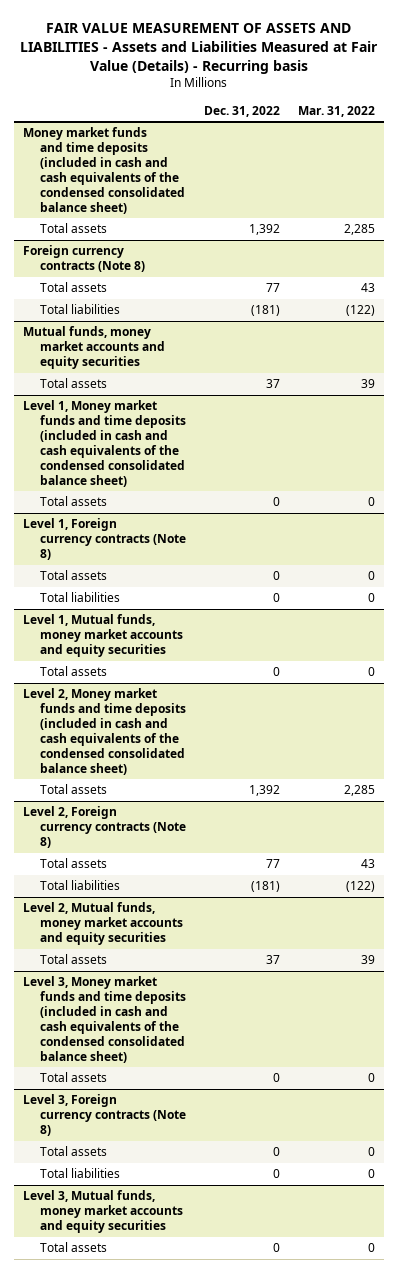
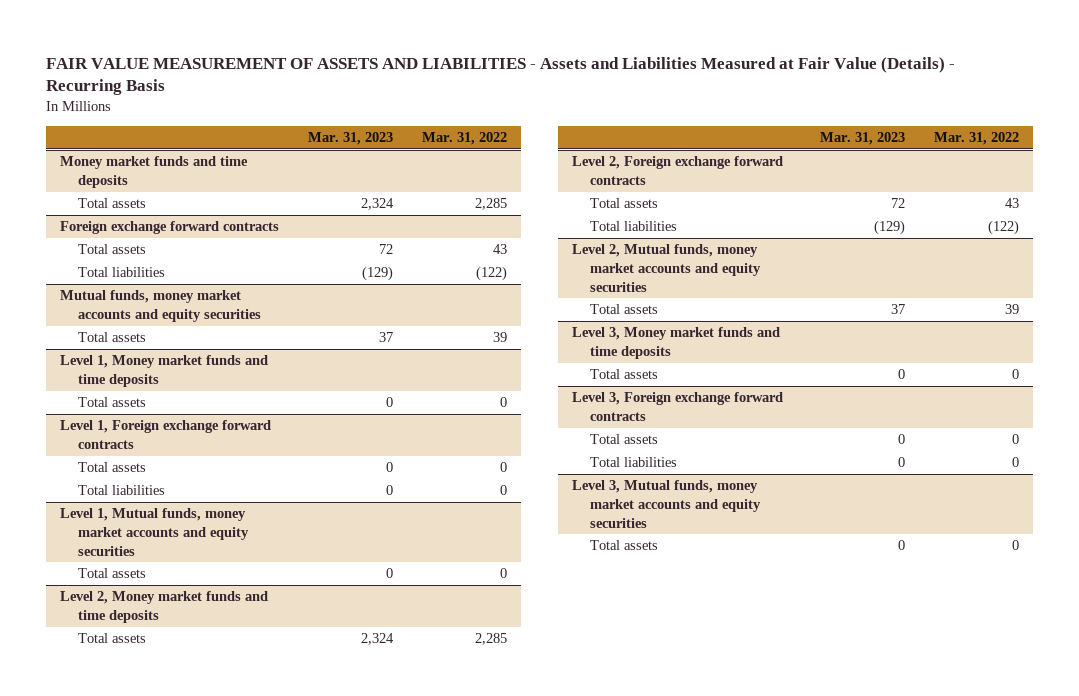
[19,22,378,74] FAIR VALUE MEASUREMENT OF ASSETS AND LIABILITIES - Assets and Liabilities Measured at Fair Value (Details) - Recurring basis -> [46,56,956,96] FAIR VALUE MEASUREMENT OF ASSETS AND LIABILITIES - Assets and Liabilities Measured at Fair Value (Details) - Recurring Basis
[203,105,280,117] Dec. 31, 2022 -> none
none -> [308,132,394,146] Mar. 31, 2023
[22,127,185,214] Money market funds and time deposits (included in cash and cash equivalents of the condensed consolidated balance sheet) -> [60,156,249,188] Money market funds and time deposits
[22,245,145,273] Foreign currency contracts (Note 8) -> [60,221,280,235] Foreign exchange forward contracts
[22,400,186,487] Level 1, Money market funds and time deposits (included in cash and cash equivalents of the condensed consolidated balance sheet) -> none
none -> [60,355,269,387] Level 1, Money market funds and time deposits
[22,518,186,561] Level 1, Foreign currency contracts (Note 8) -> none
none -> [60,420,272,449] Level 1, Foreign exchange forward contracts
[22,688,186,775] Level 2, Money market funds and time deposits (included in cash and cash equivalents of the condensed consolidated balance sheet) -> none
none -> [60,591,269,623] Level 2, Money market funds and time deposits
[22,806,186,849] Level 2, Foreign currency contracts (Note 8) -> none
none -> [572,156,784,185] Level 2, Foreign exchange forward contracts
[22,976,186,1063] Level 3, Money market funds and time deposits (included in cash and cash equivalents of the condensed consolidated balance sheet) -> none
none -> [572,327,781,359] Level 3, Money market funds and time deposits
[22,1094,186,1137] Level 3, Foreign currency contracts (Note 8) -> none
none -> [572,392,784,421] Level 3, Foreign exchange forward contracts

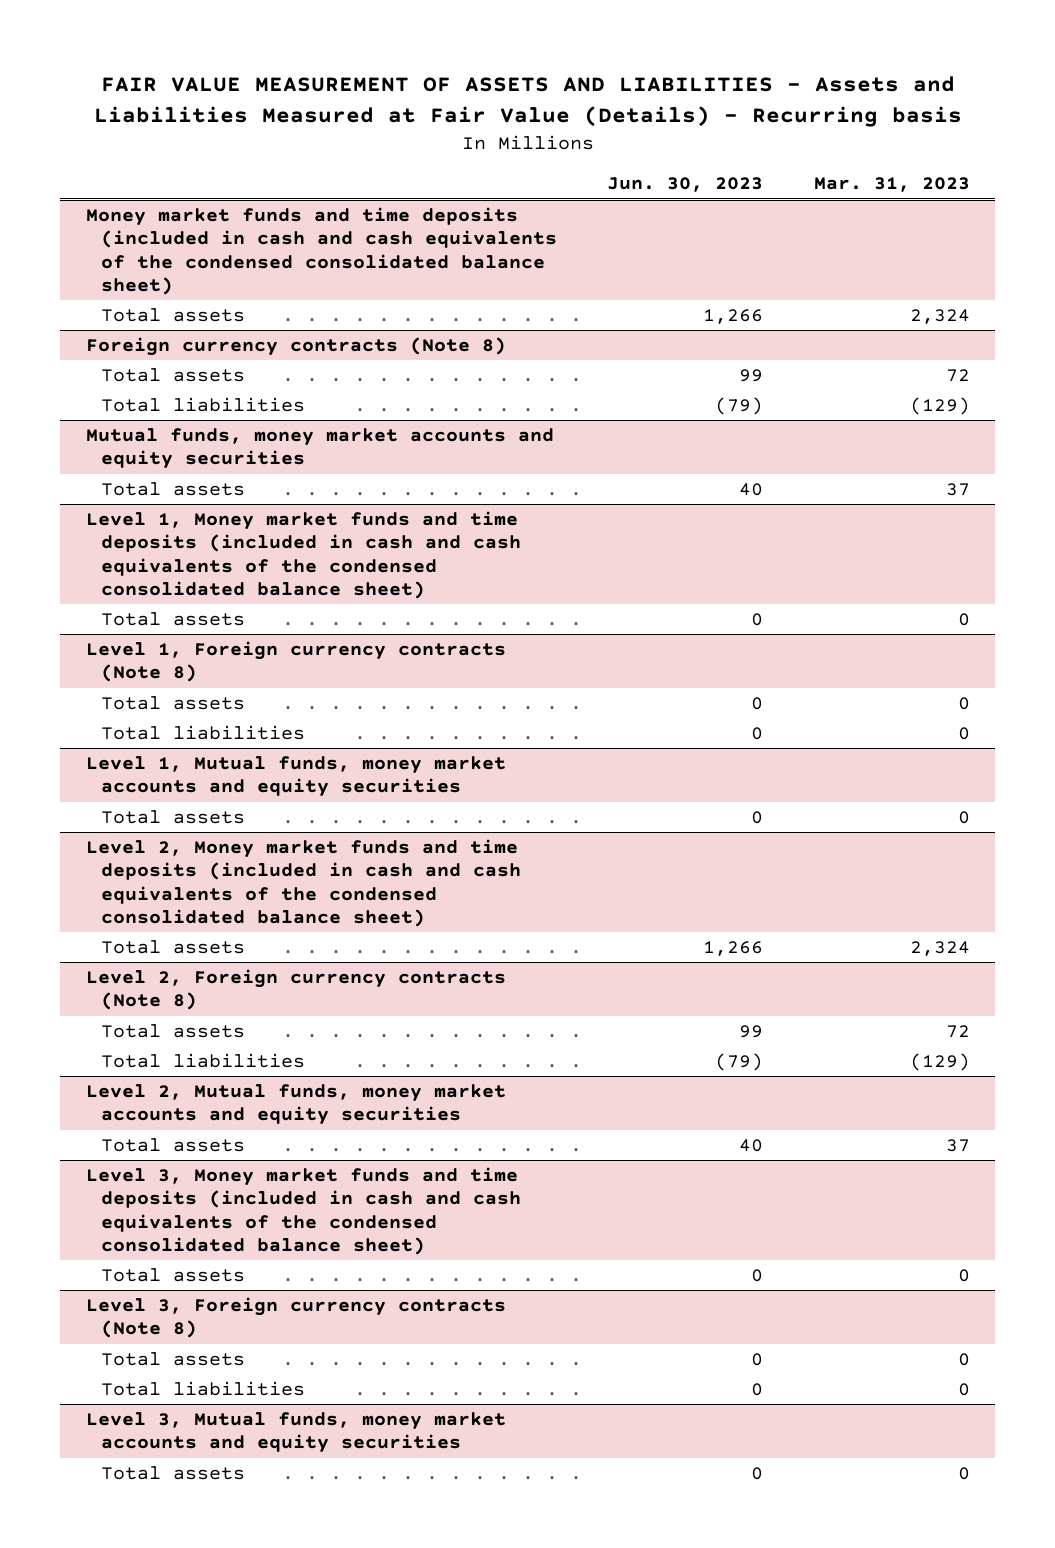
[46,56,956,96] FAIR VALUE MEASUREMENT OF ASSETS AND LIABILITIES - Assets and Liabilities Measured at Fair Value (Details) - Recurring Basis -> [93,76,962,127] FAIR VALUE MEASUREMENT OF ASSETS AND LIABILITIES - Assets and Liabilities Measured at Fair Value (Details) - Recurring basis
[422,132,508,146] Mar. 31, 2022 -> none
none -> [607,177,764,193] Jun. 30, 2023
[60,156,249,188] Money market funds and time deposits -> [85,206,557,296] Money market funds and time deposits (included in cash and cash equivalents of the condensed consolidated balance sheet)
[60,221,280,235] Foreign exchange forward contracts -> [85,336,506,356] Foreign currency contracts (Note 8)
[60,355,269,387] Level 1, Money market funds and time deposits -> none
none -> [85,510,521,600] Level 1, Money market funds and time deposits (included in cash and cash equivalents of the condensed consolidated balance sheet)
[60,420,272,449] Level 1, Foreign exchange forward contracts -> none
none -> [85,640,506,683] Level 1, Foreign currency contracts (Note 8)
[60,591,269,623] Level 2, Money market funds and time deposits -> none
none -> [85,838,521,928] Level 2, Money market funds and time deposits (included in cash and cash equivalents of the condensed consolidated balance sheet)
[572,156,784,185] Level 2, Foreign exchange forward contracts -> none
none -> [85,968,506,1011] Level 2, Foreign currency contracts (Note 8)
[572,327,781,359] Level 3, Money market funds and time deposits -> none
none -> [85,1166,521,1256] Level 3, Money market funds and time deposits (included in cash and cash equivalents of the condensed consolidated balance sheet)
[572,392,784,421] Level 3, Foreign exchange forward contracts -> none
none -> [85,1296,506,1339] Level 3, Foreign currency contracts (Note 8)

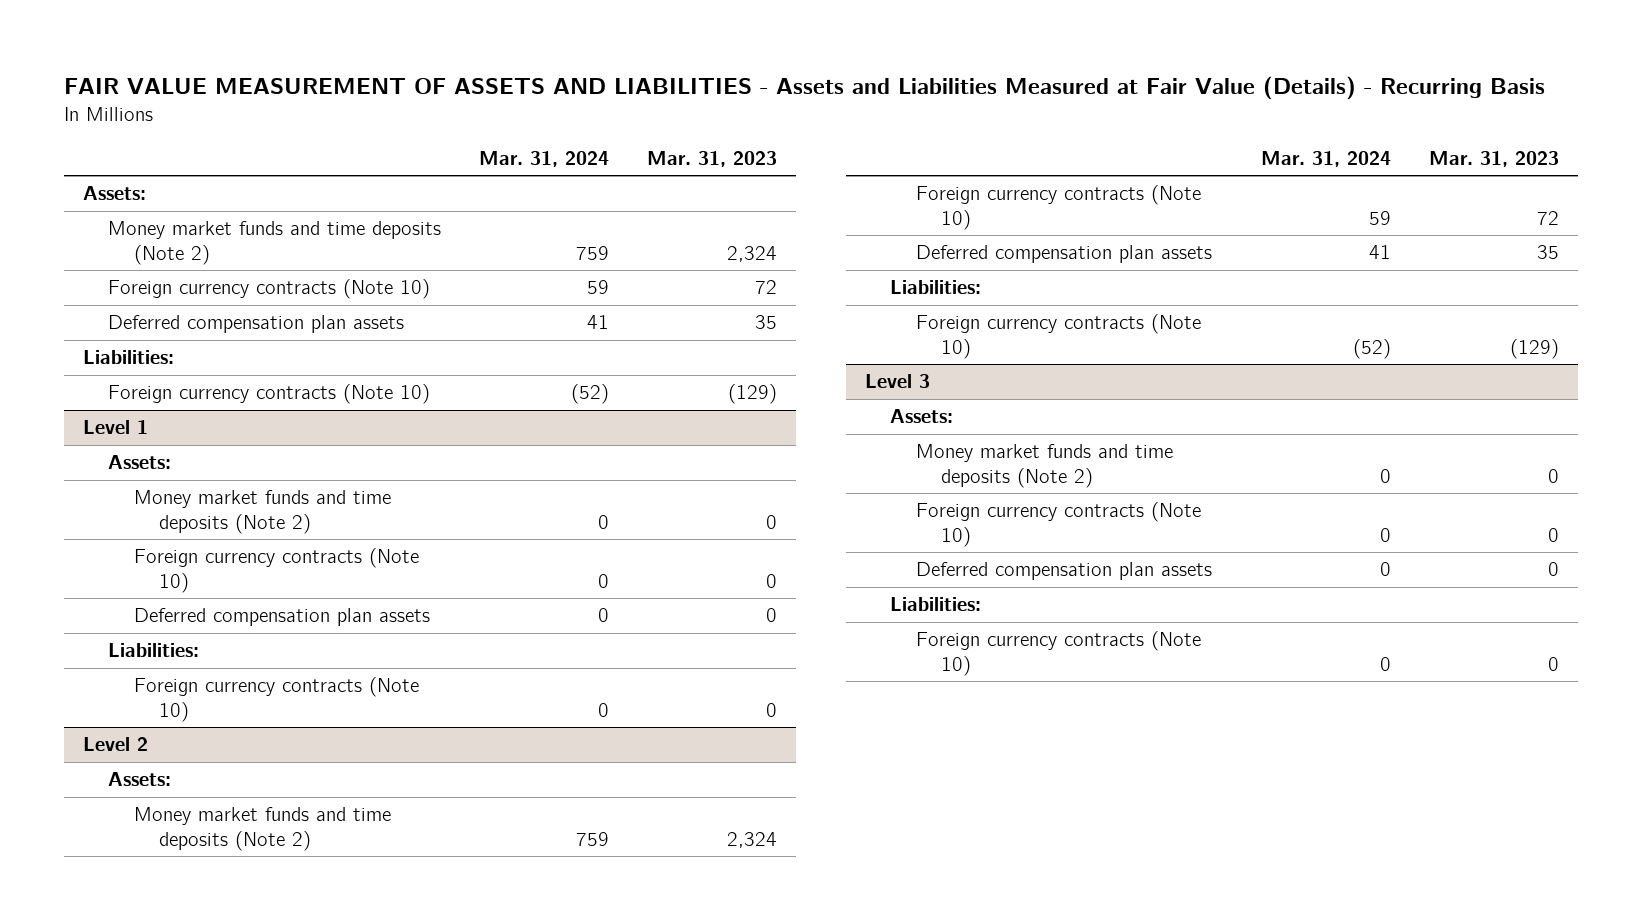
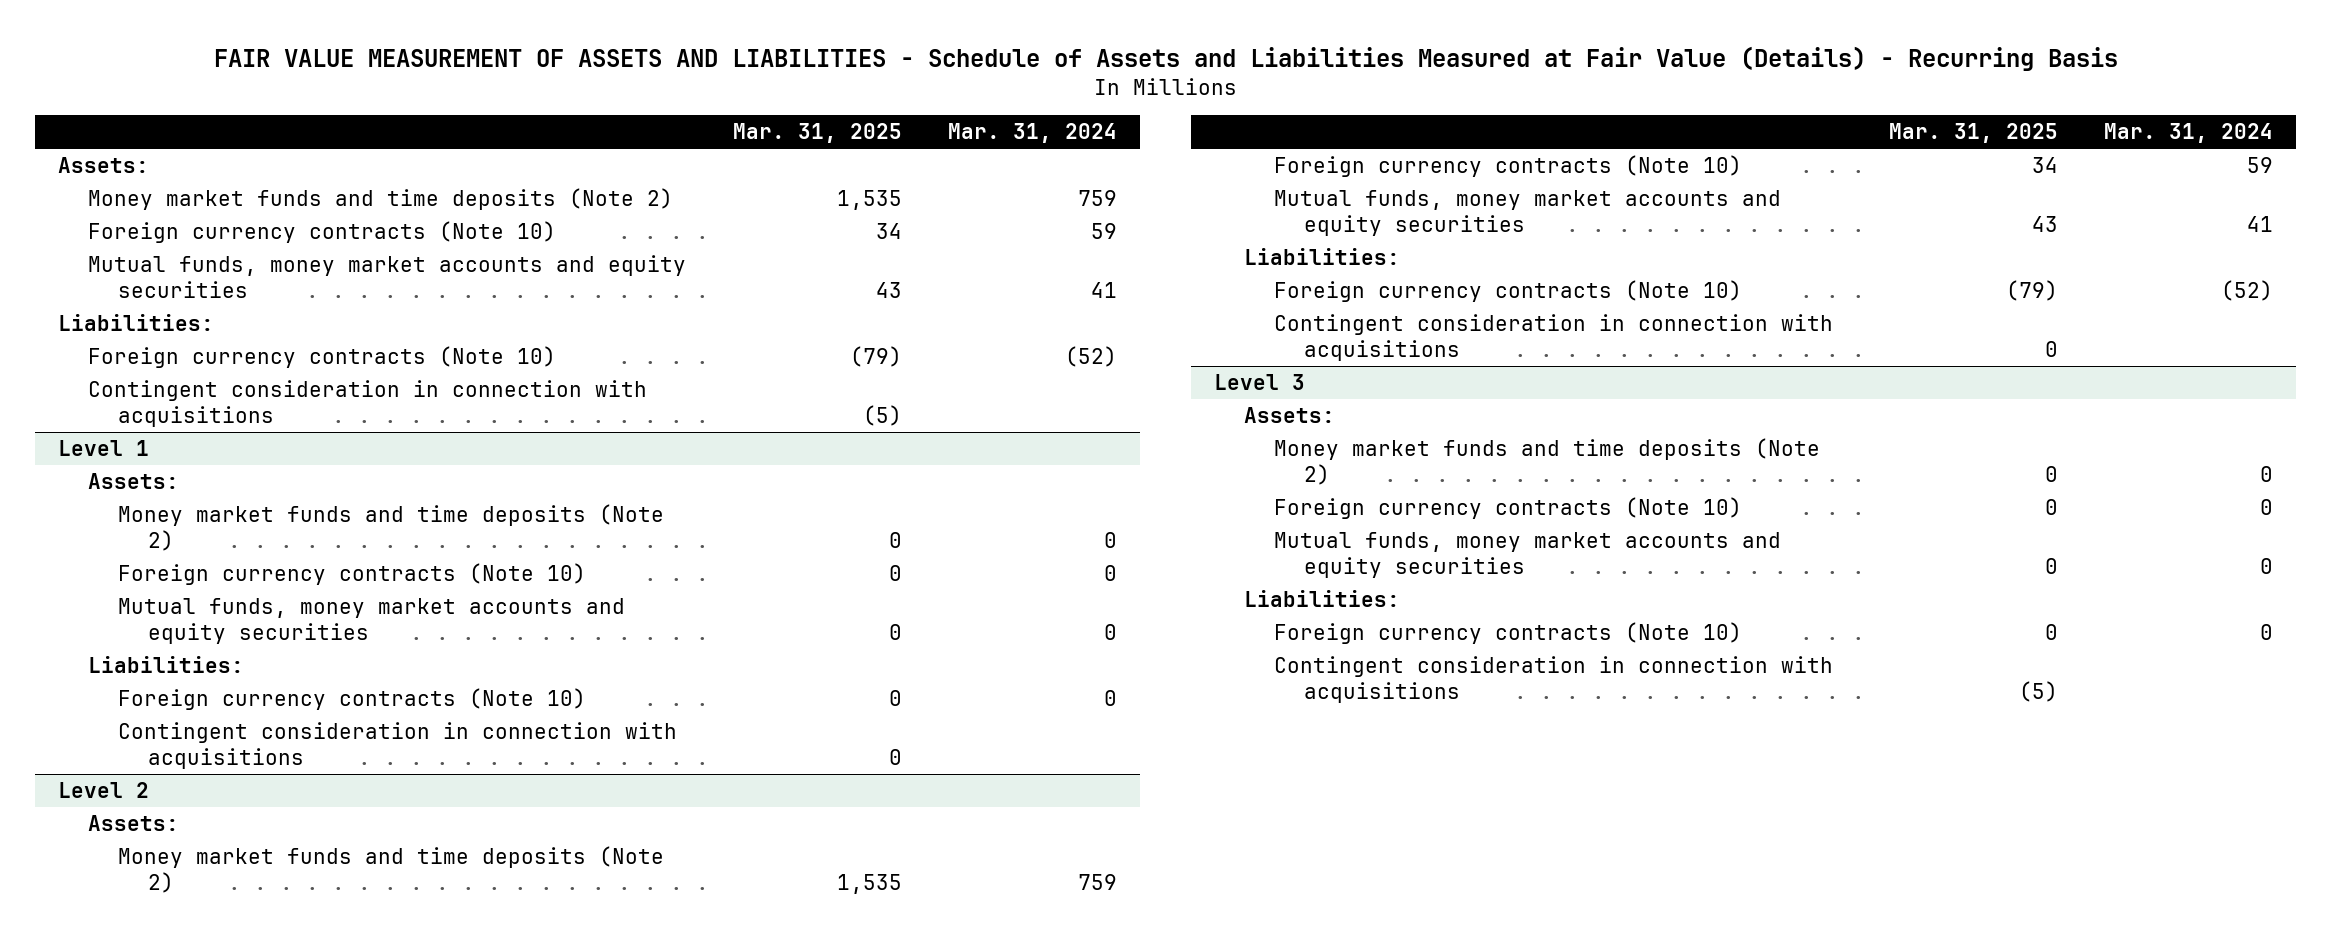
[63,76,1545,101] FAIR VALUE MEASUREMENT OF ASSETS AND LIABILITIES - Assets and Liabilities Measured at Fair Value (Details) - Recurring Basis -> [213,45,2118,71] FAIR VALUE MEASUREMENT OF ASSETS AND LIABILITIES - Schedule of Assets and Liabilities Measured at Fair Value (Details) - Recurring Basis
[647,150,778,167] Mar. 31, 2023 -> none
none -> [732,123,902,144] Mar. 31, 2025
[108,315,405,334] Deferred compensation plan assets -> [88,255,687,298] Mutual funds, money market accounts and equity securities
none -> [88,380,648,427] Contingent consideration in connection with acquisitions
[133,608,430,627] Deferred compensation plan assets -> [118,598,626,644] Mutual funds, money market accounts and equity securities
none -> [118,722,678,769] Contingent consideration in connection with acquisitions
[915,245,1212,264] Deferred compensation plan assets -> [1274,190,1782,236] Mutual funds, money market accounts and equity securities
none -> [1274,314,1834,361] Contingent consideration in connection with acquisitions
[915,562,1212,581] Deferred compensation plan assets -> [1274,532,1782,578] Mutual funds, money market accounts and equity securities
none -> [1274,656,1834,703] Contingent consideration in connection with acquisitions

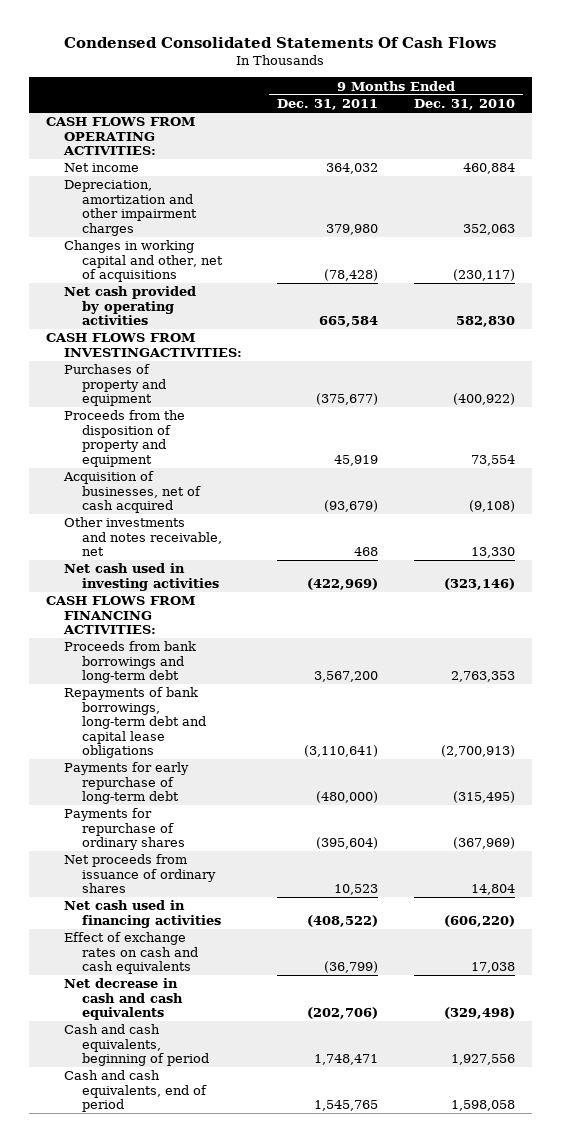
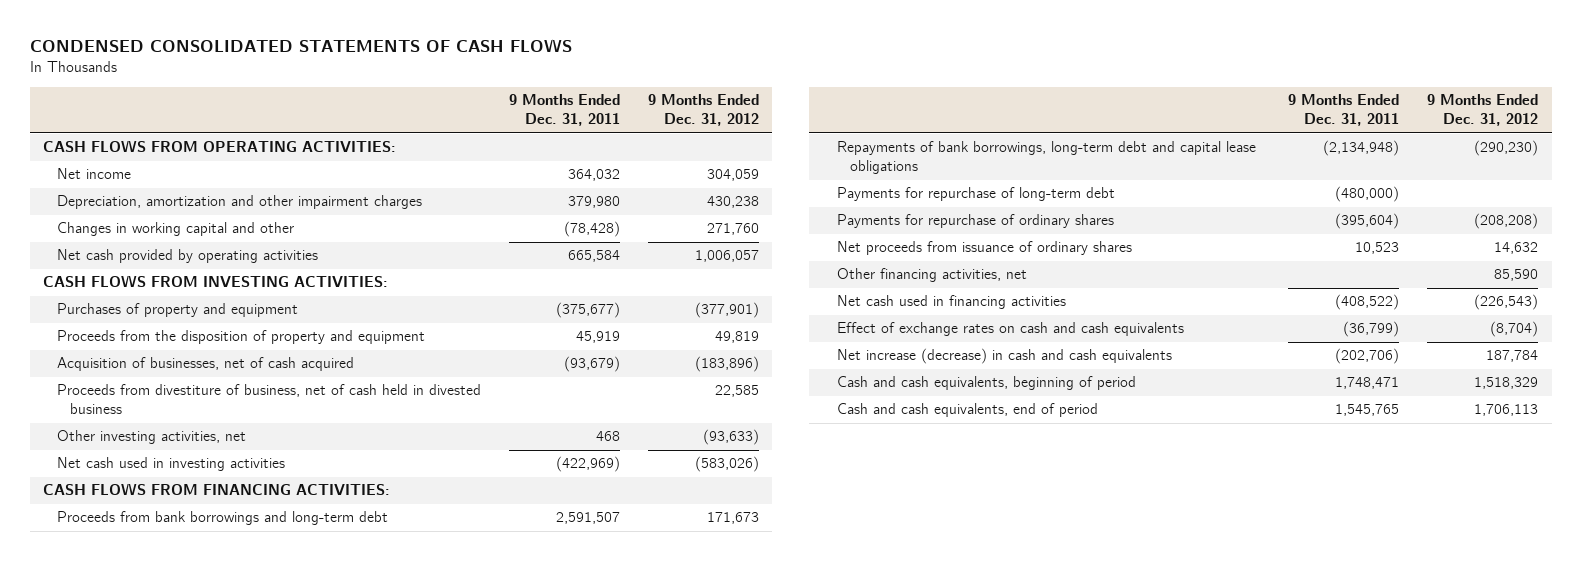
[64,36,497,48] Condensed Consolidated Statements Of Cash Flows -> [29,39,572,53] CONDENSED CONSOLIDATED STATEMENTS OF CASH FLOWS
[413,98,515,110] Dec. 31, 2010 -> none
none -> [647,94,759,127] 9 Months Ended Dec. 31, 2012
[64,240,224,283] Changes in working capital and other, net of acquisitions -> [56,222,294,237] Changes in working capital and other
[46,333,243,357] CASH FLOWS FROM INVESTINGACTIVITIES: -> [43,275,389,288] CASH FLOWS FROM INVESTING ACTIVITIES:
none -> [56,384,481,415] Proceeds from divestiture of business, net of cash held in divested business
[64,517,223,557] Other investments and notes receivable, net -> [56,430,246,445] Other investing activities, net
[314,671,379,683] 3,567,200 -> [555,512,620,525] 2,591,507
[304,744,379,757] (3,110,641) -> [1323,140,1400,157] (2,134,948)
[64,762,190,805] Payments for early repurchase of long-term debt -> [836,187,1115,202] Payments for repurchase of long-term debt
none -> [836,268,1027,283] Other financing activities, net
[64,978,184,1021] Net decrease in cash and cash equivalents -> [836,348,1172,365] Net increase (decrease) in cash and cash equivalents

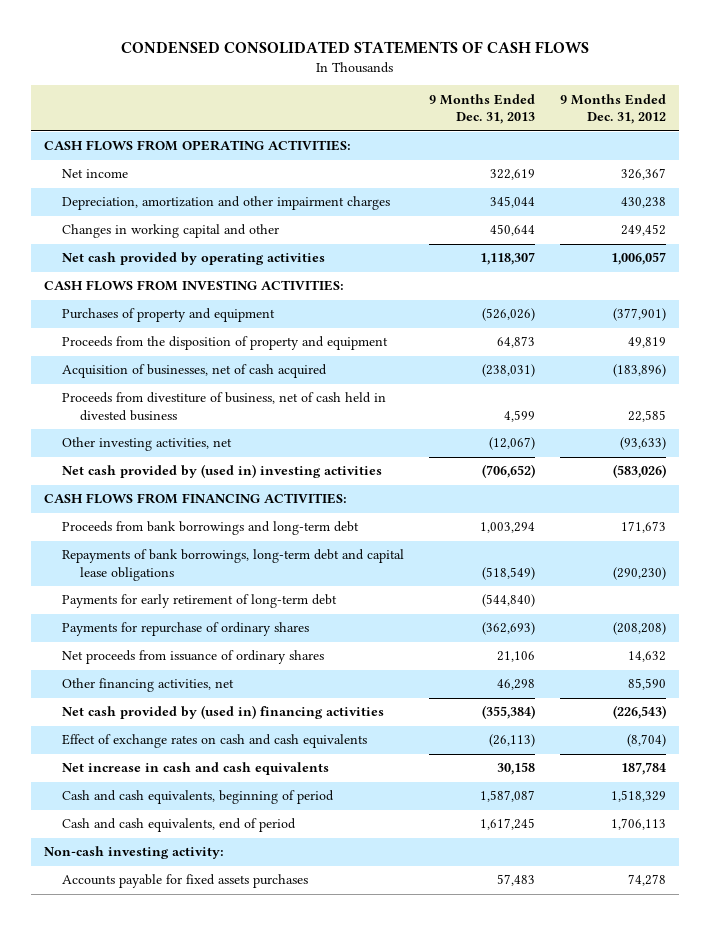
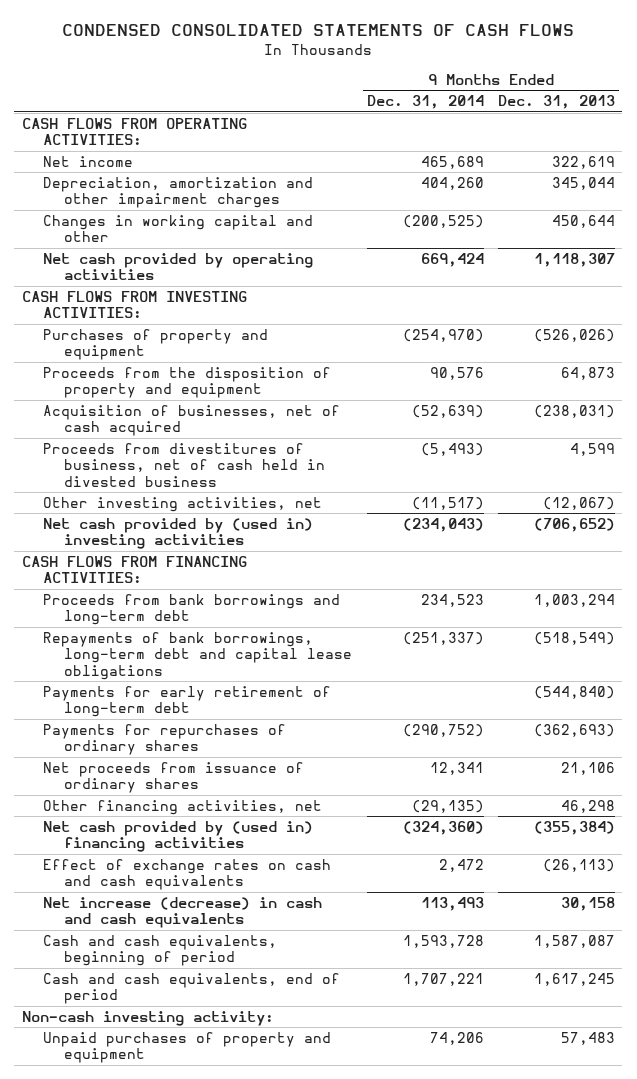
[560,93,667,125] 9 Months Ended Dec. 31, 2012 -> none
none -> [366,95,484,110] Dec. 31, 2014
[62,392,387,422] Proceeds from divestiture of business, net of cash held in divested business -> [42,442,326,487] Proceeds from divestitures of business, net of cash held in divested business
[62,622,310,637] Payments for repurchase of ordinary shares -> [42,723,286,756] Payments for repurchases of ordinary shares
[62,762,330,776] Net increase in cash and cash equivalents -> [42,896,322,929] Net increase (decrease) in cash and cash equivalents
[62,874,309,889] Accounts payable for fixed assets purchases -> [42,1031,331,1064] Unpaid purchases of property and equipment

